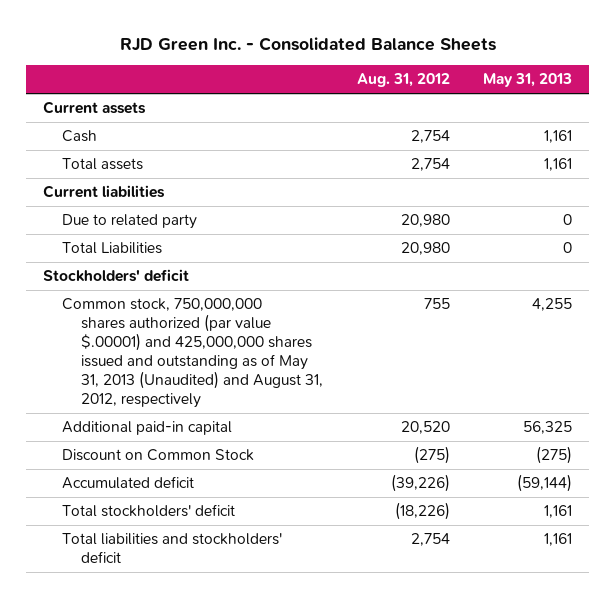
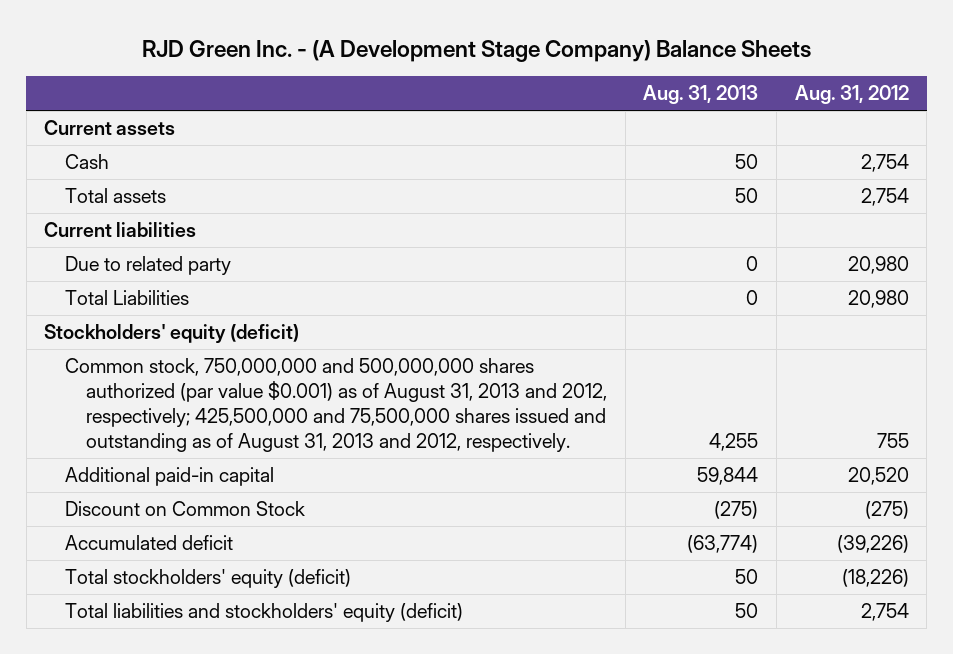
[119,36,496,51] RJD Green Inc. - Consolidated Balance Sheets -> [141,39,811,62] RJD Green Inc. - (A Development Stage Company) Balance Sheets
[483,73,573,88] May 31, 2013 -> none
none -> [643,85,759,105] Aug. 31, 2013
[42,269,189,283] Stockholders' deficit -> [44,324,300,344] Stockholders' equity (deficit)
[61,298,323,409] Common stock, 750,000,000 shares authorized (par value $.00001) and 425,000,000 shares issued and outstanding as of May 31, 2013 (Unaudited) and August 31, 2012, respectively -> [65,358,608,453] Common stock, 750,000,000 and 500,000,000 shares authorized (par value $0.001) as of August 31, 2013 and 2012, respectively; 425,500,000 and 75,500,000 shares issued and outstanding as of August 31, 2013 and 2012, respectively.
[61,504,235,518] Total stockholders' deficit -> [65,569,352,589] Total stockholders' equity (deficit)
[61,533,282,564] Total liabilities and stockholders' deficit -> [65,603,464,623] Total liabilities and stockholders' equity (deficit)

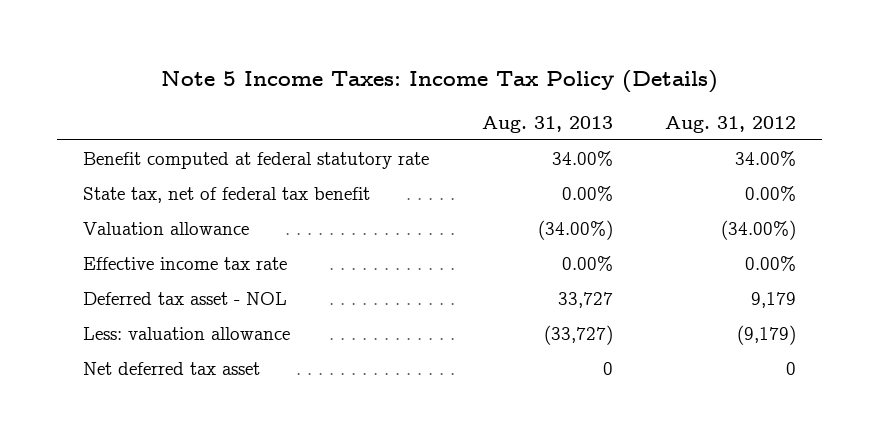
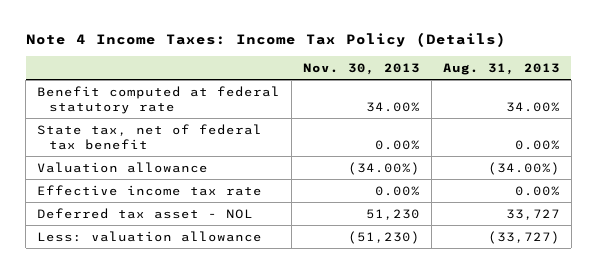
[160,70,718,94] Note 5 Income Taxes: Income Tax Policy (Details) -> [25,32,506,48] Note 4 Income Taxes: Income Tax Policy (Details)
[664,116,796,134] Aug. 31, 2012 -> none
none -> [302,62,420,75] Nov. 30, 2013
[83,361,261,375] Net deferred tax asset -> none

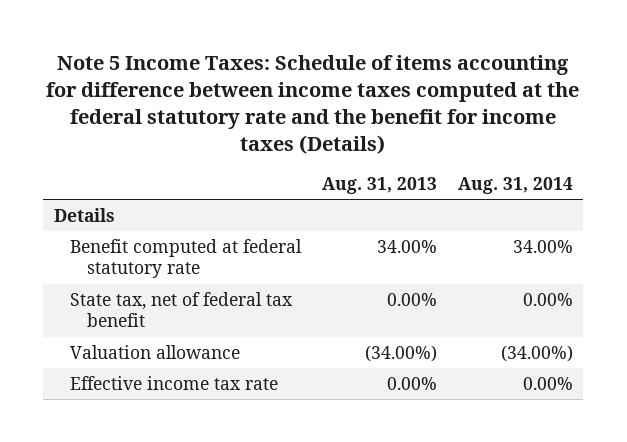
[25,32,506,48] Note 4 Income Taxes: Income Tax Policy (Details) -> [46,55,580,154] Note 5 Income Taxes: Schedule of items accounting for difference between income taxes computed at the federal statutory rate and the benefit for income taxes (Details)
[302,62,420,75] Nov. 30, 2013 -> none
none -> [457,176,573,194] Aug. 31, 2014
none -> [53,207,115,222] Details
[37,207,254,219] Deferred tax asset - NOL -> none
[37,230,263,242] Less: valuation allowance -> none

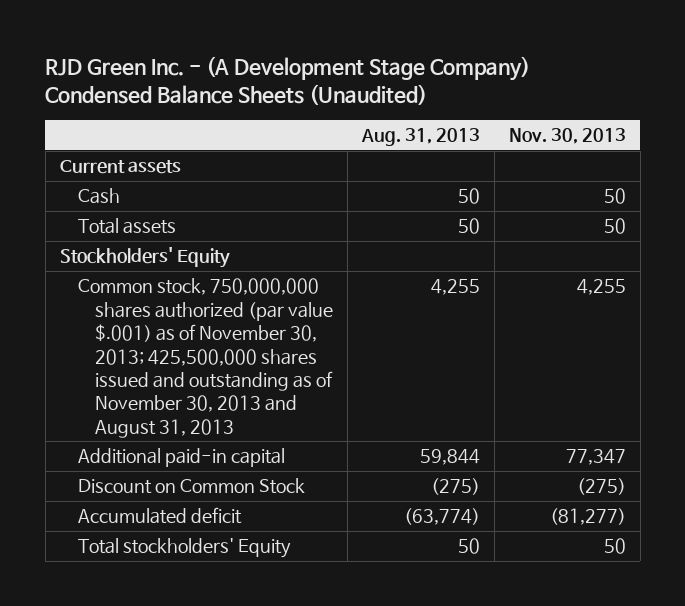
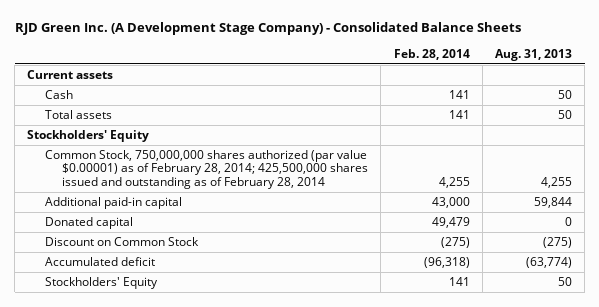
[45,55,531,105] RJD Green Inc. - (A Development Stage Company) Condensed Balance Sheets (Unaudited) -> [14,22,521,36] RJD Green Inc. (A Development Stage Company) - Consolidated Balance Sheets
[508,128,626,145] Nov. 30, 2013 -> none
none -> [393,48,470,60] Feb. 28, 2014
[77,278,334,438] Common stock, 750,000,000 shares authorized (par value $.001) as of November 30, 2013; 425,500,000 shares issued and outstanding as of November 30, 2013 and August 31, 2013 -> [44,150,369,189] Common Stock, 750,000,000 shares authorized (par value $0.00001) as of February 28, 2014; 425,500,000 shares issued and outstanding as of February 28, 2014
none -> [44,217,133,230] Donated capital
[77,538,291,559] Total stockholders' Equity -> [44,277,158,290] Stockholders' Equity

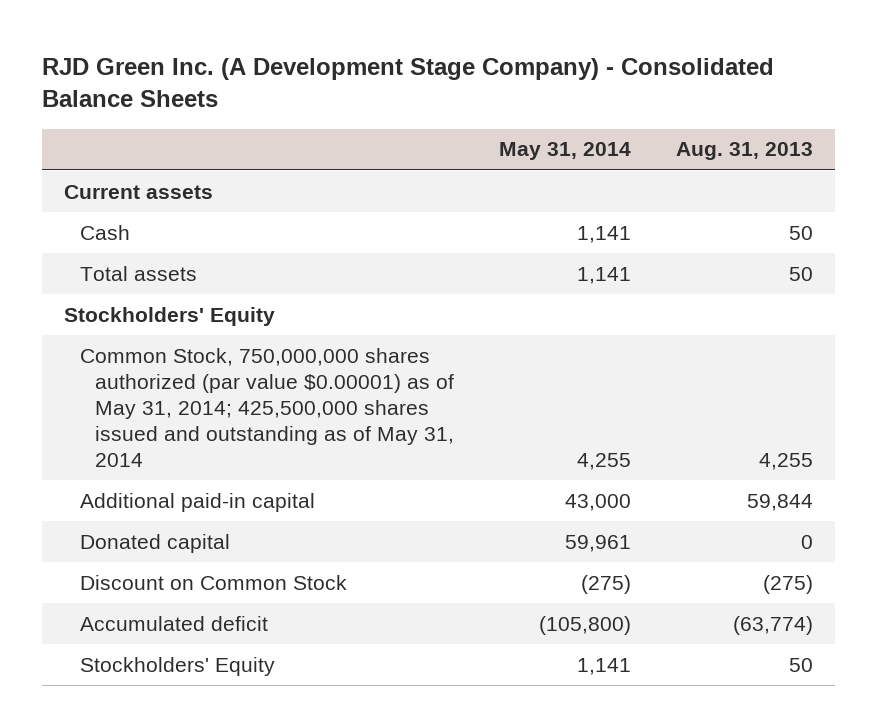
[393,48,470,60] Feb. 28, 2014 -> none
none -> [499,142,632,161] May 31, 2014
[44,150,369,189] Common Stock, 750,000,000 shares authorized (par value $0.00001) as of February 28, 2014; 425,500,000 shares issued and outstanding as of February 28, 2014 -> [79,347,455,468] Common Stock, 750,000,000 shares authorized (par value $0.00001) as of May 31, 2014; 425,500,000 shares issued and outstanding as of May 31, 2014

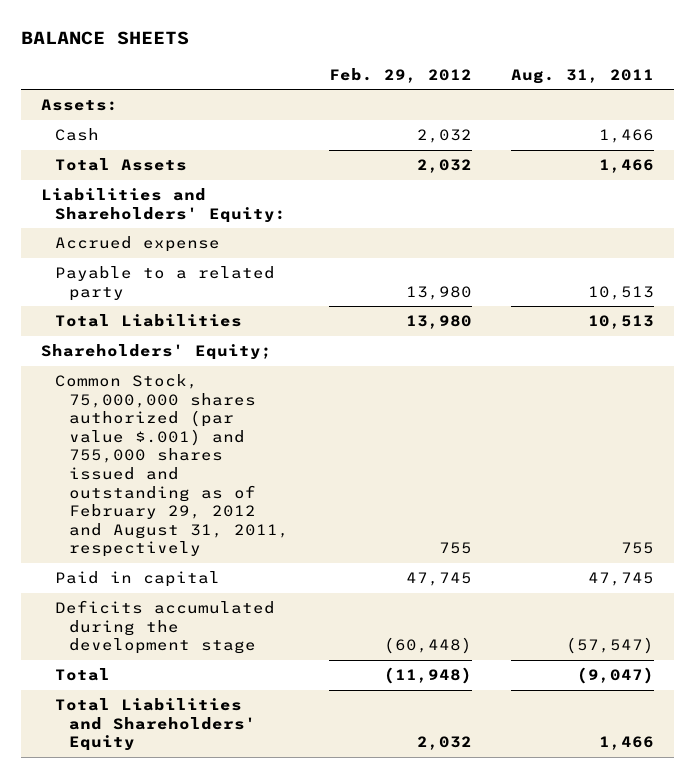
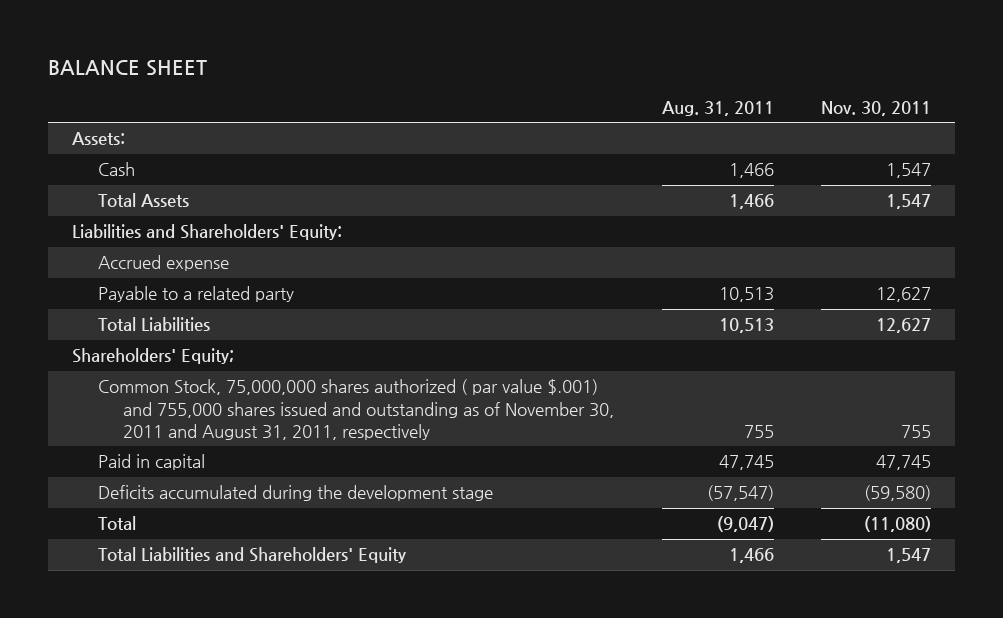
[20,31,189,46] BALANCE SHEETS -> [47,60,207,77] BALANCE SHEET
[328,67,472,83] Feb. 29, 2012 -> none
none -> [821,100,932,116] Nov. 30, 2011
[54,374,290,558] Common Stock, 75,000,000 shares authorized (par value $.001) and 755,000 shares issued and outstanding as of February 29, 2012 and August 31, 2011, respectively -> [97,379,615,440] Common Stock, 75,000,000 shares authorized ( par value $.001) and 755,000 shares issued and outstanding as of November 30, 2011 and August 31, 2011, respectively

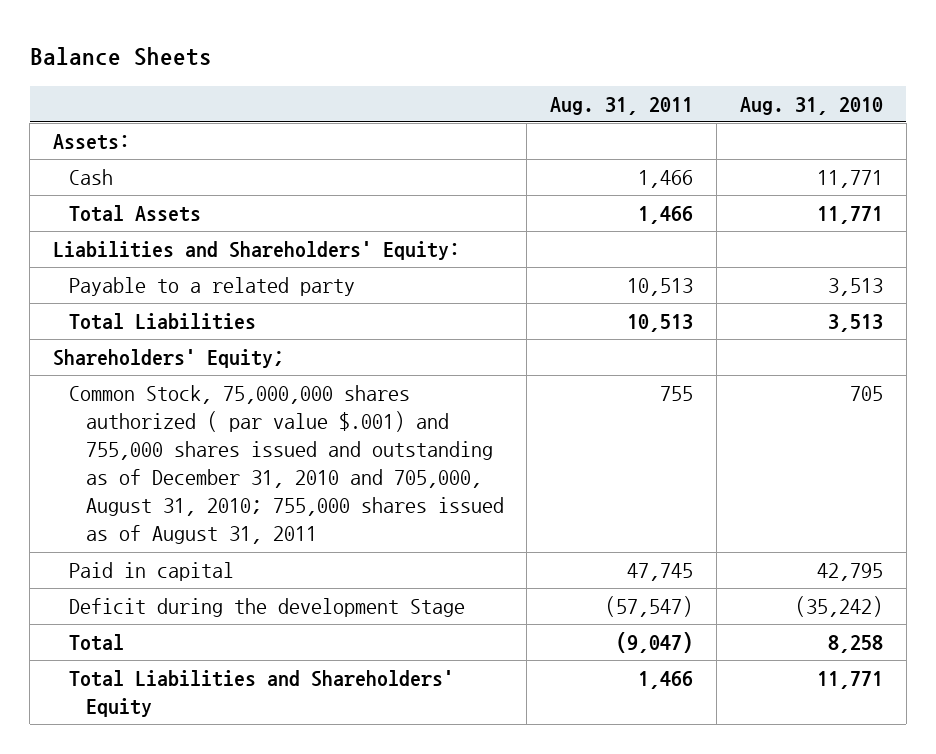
[47,60,207,77] BALANCE SHEET -> [29,46,212,66] Balance Sheets
[821,100,932,116] Nov. 30, 2011 -> none
none -> [740,96,884,115] Aug. 31, 2010
[97,255,229,272] Accrued expense -> none
[97,379,615,440] Common Stock, 75,000,000 shares authorized ( par value $.001) and 755,000 shares issued and outstanding as of November 30, 2011 and August 31, 2011, respectively -> [69,385,504,545] Common Stock, 75,000,000 shares authorized ( par value $.001) and 755,000 shares issued and outstanding as of December 31, 2010 and 705,000, August 31, 2010; 755,000 shares issued as of August 31, 2011
[97,485,493,502] Deficits accumulated during the development stage -> [69,598,466,618] Deficit during the development Stage

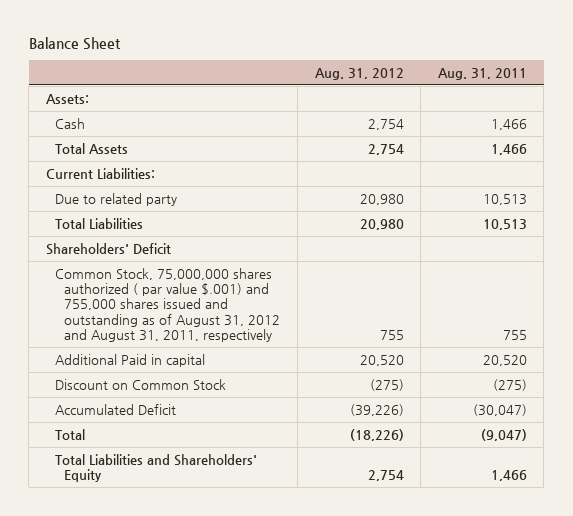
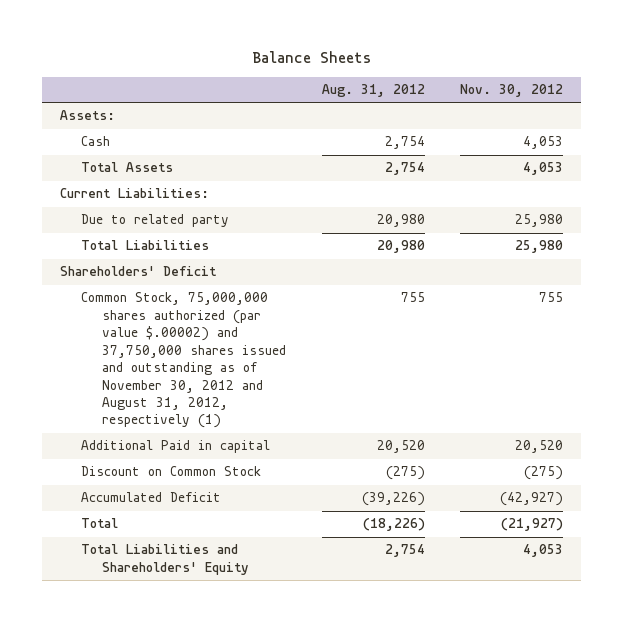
[28,36,121,50] Balance Sheet -> [251,51,371,64] Balance Sheets
[437,67,527,80] Aug. 31, 2011 -> none
none -> [460,84,564,98] Nov. 30, 2012
[55,267,281,342] Common Stock, 75,000,000 shares authorized ( par value $.001) and 755,000 shares issued and outstanding as of August 31, 2012 and August 31, 2011, respectively -> [80,292,286,429] Common Stock, 75,000,000 shares authorized (par value $.00002) and 37,750,000 shares issued and outstanding as of November 30, 2012 and August 31, 2012, respectively (1)

